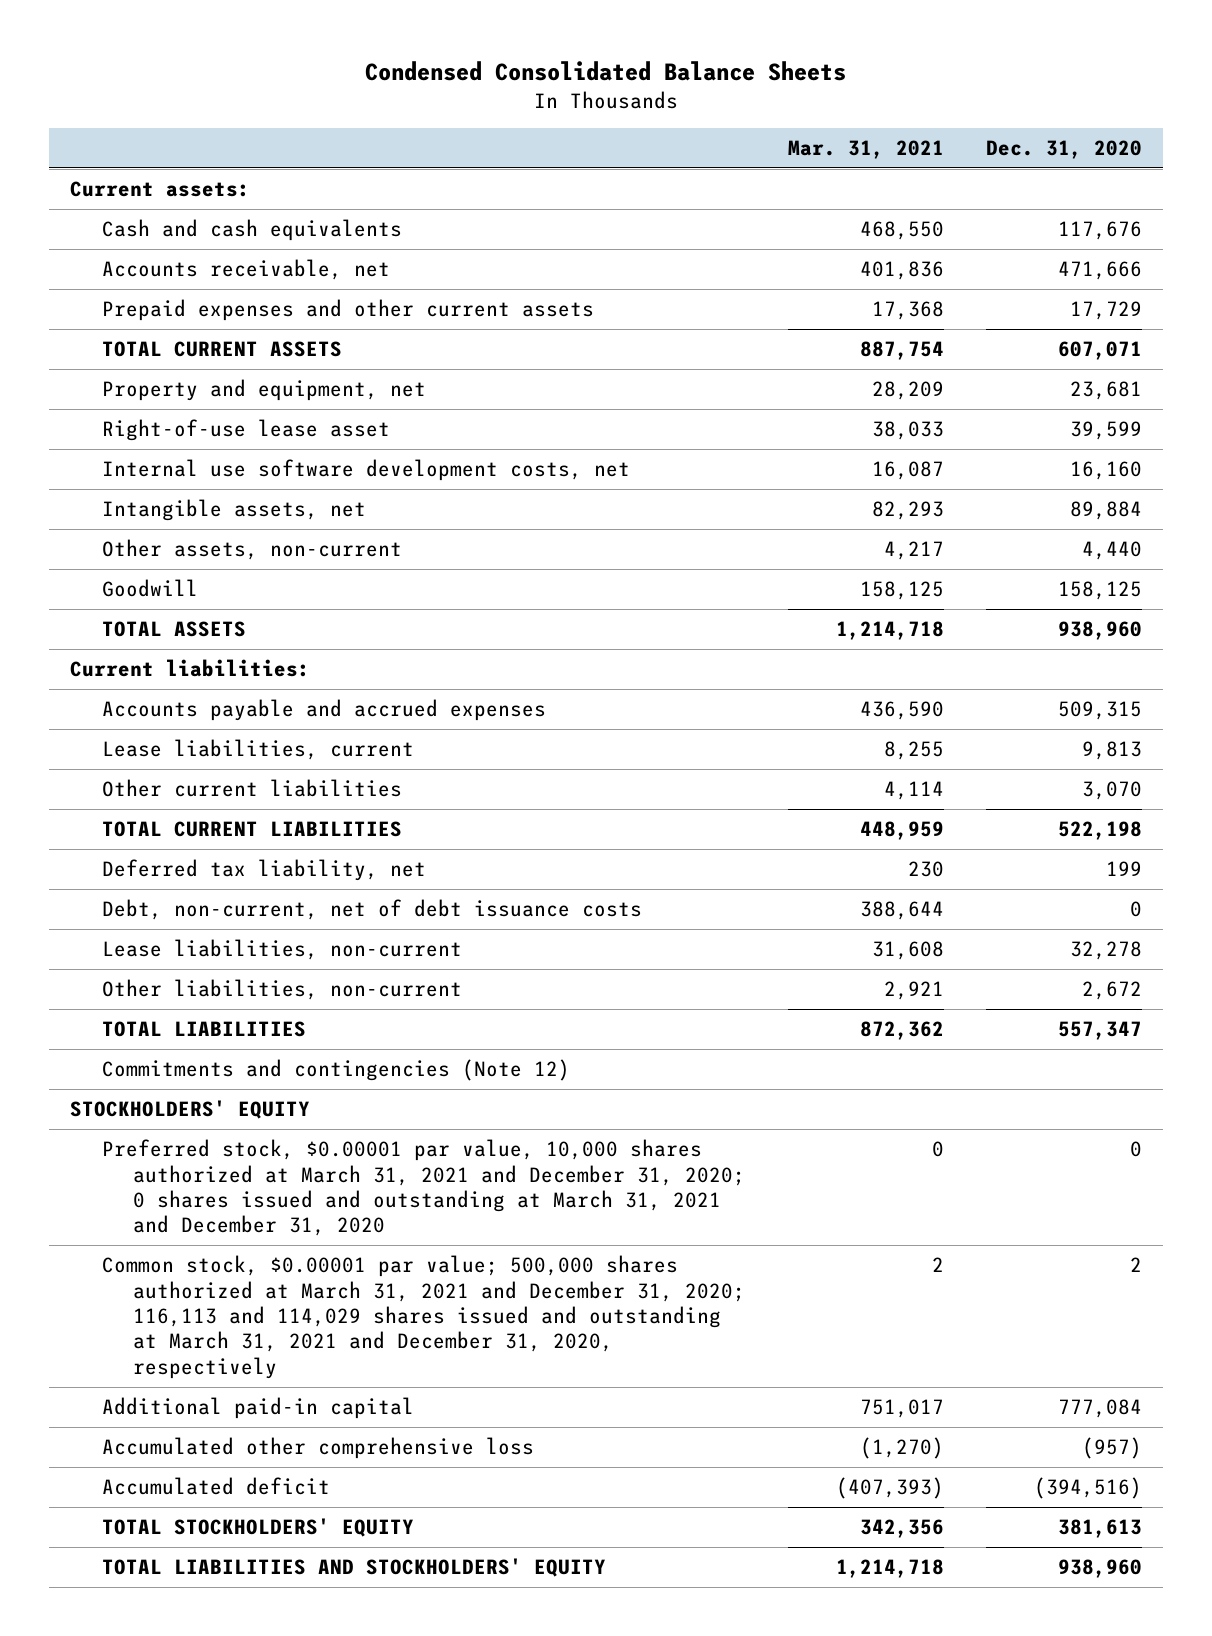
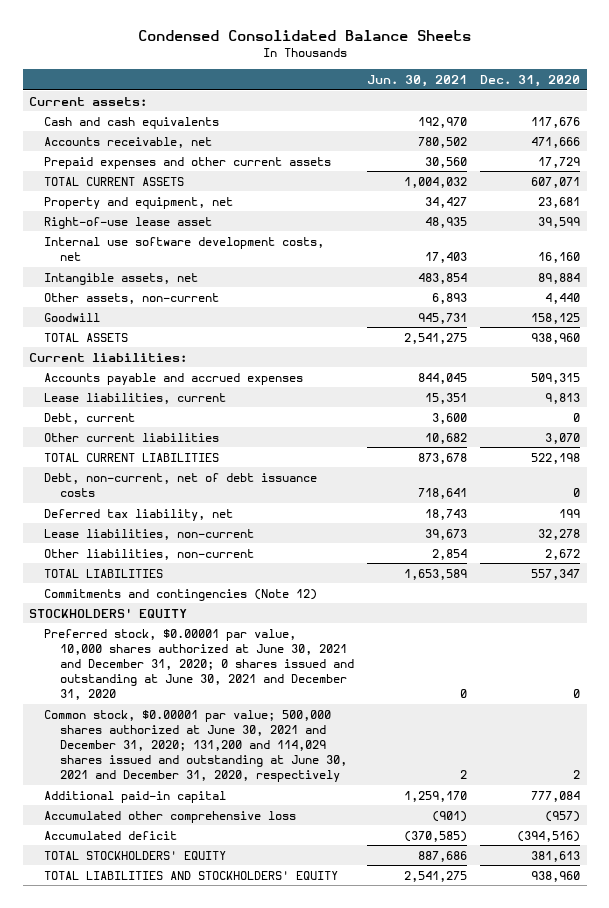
[787,140,944,160] Mar. 31, 2021 -> none
none -> [366,75,467,88] Jun. 30, 2021
none -> [44,412,136,424] Debt, current
[101,859,426,882] Deferred tax liability, net -> [44,508,234,521] Deferred tax liability, net
[101,1139,746,1237] Preferred stock, $0.00001 par value, 10,000 shares authorized at March 31, 2021 and December 31, 2020; 0 shares issued and outstanding at March 31, 2021 and December 31, 2020 -> [44,628,354,700] Preferred stock, $0.00001 par value, 10,000 shares authorized at June 30, 2021 and December 31, 2020; 0 shares issued and outstanding at June 30, 2021 and December 31, 2020
[101,1255,746,1379] Common stock, $0.00001 par value; 500,000 shares authorized at March 31, 2021 and December 31, 2020; 116,113 and 114,029 shares issued and outstanding at March 31, 2021 and December 31, 2020, respectively -> [44,709,347,782] Common stock, $0.00001 par value; 500,000 shares authorized at June 30, 2021 and December 31, 2020; 131,200 and 114,029 shares issued and outstanding at June 30, 2021 and December 31, 2020, respectively

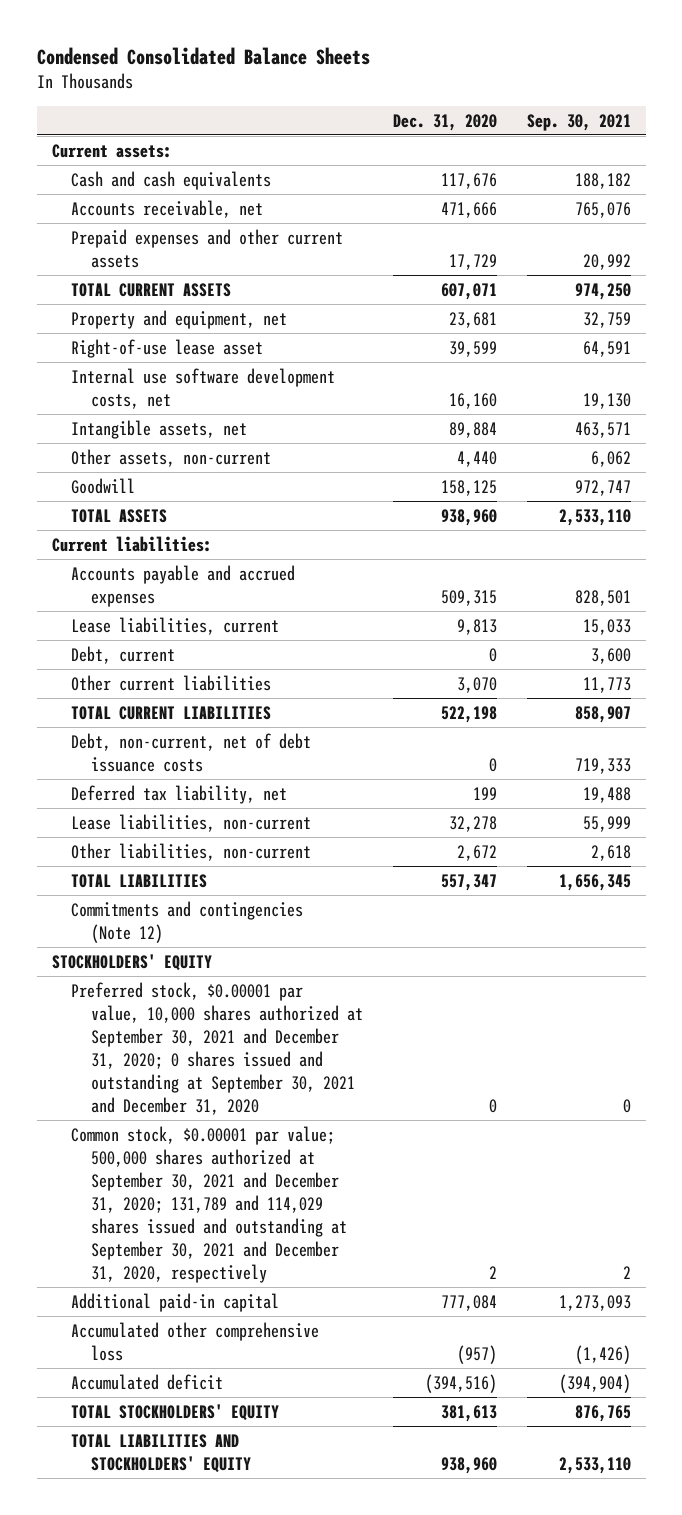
[366,75,467,88] Jun. 30, 2021 -> none
none -> [526,113,631,131] Sep. 30, 2021
[44,628,354,700] Preferred stock, $0.00001 par value, 10,000 shares authorized at June 30, 2021 and December 31, 2020; 0 shares issued and outstanding at June 30, 2021 and December 31, 2020 -> [71,981,363,1115] Preferred stock, $0.00001 par value, 10,000 shares authorized at September 30, 2021 and December 31, 2020; 0 shares issued and outstanding at September 30, 2021 and December 31, 2020
[44,709,347,782] Common stock, $0.00001 par value; 500,000 shares authorized at June 30, 2021 and December 31, 2020; 131,200 and 114,029 shares issued and outstanding at June 30, 2021 and December 31, 2020, respectively -> [71,1125,347,1284] Common stock, $0.00001 par value; 500,000 shares authorized at September 30, 2021 and December 31, 2020; 131,789 and 114,029 shares issued and outstanding at September 30, 2021 and December 31, 2020, respectively

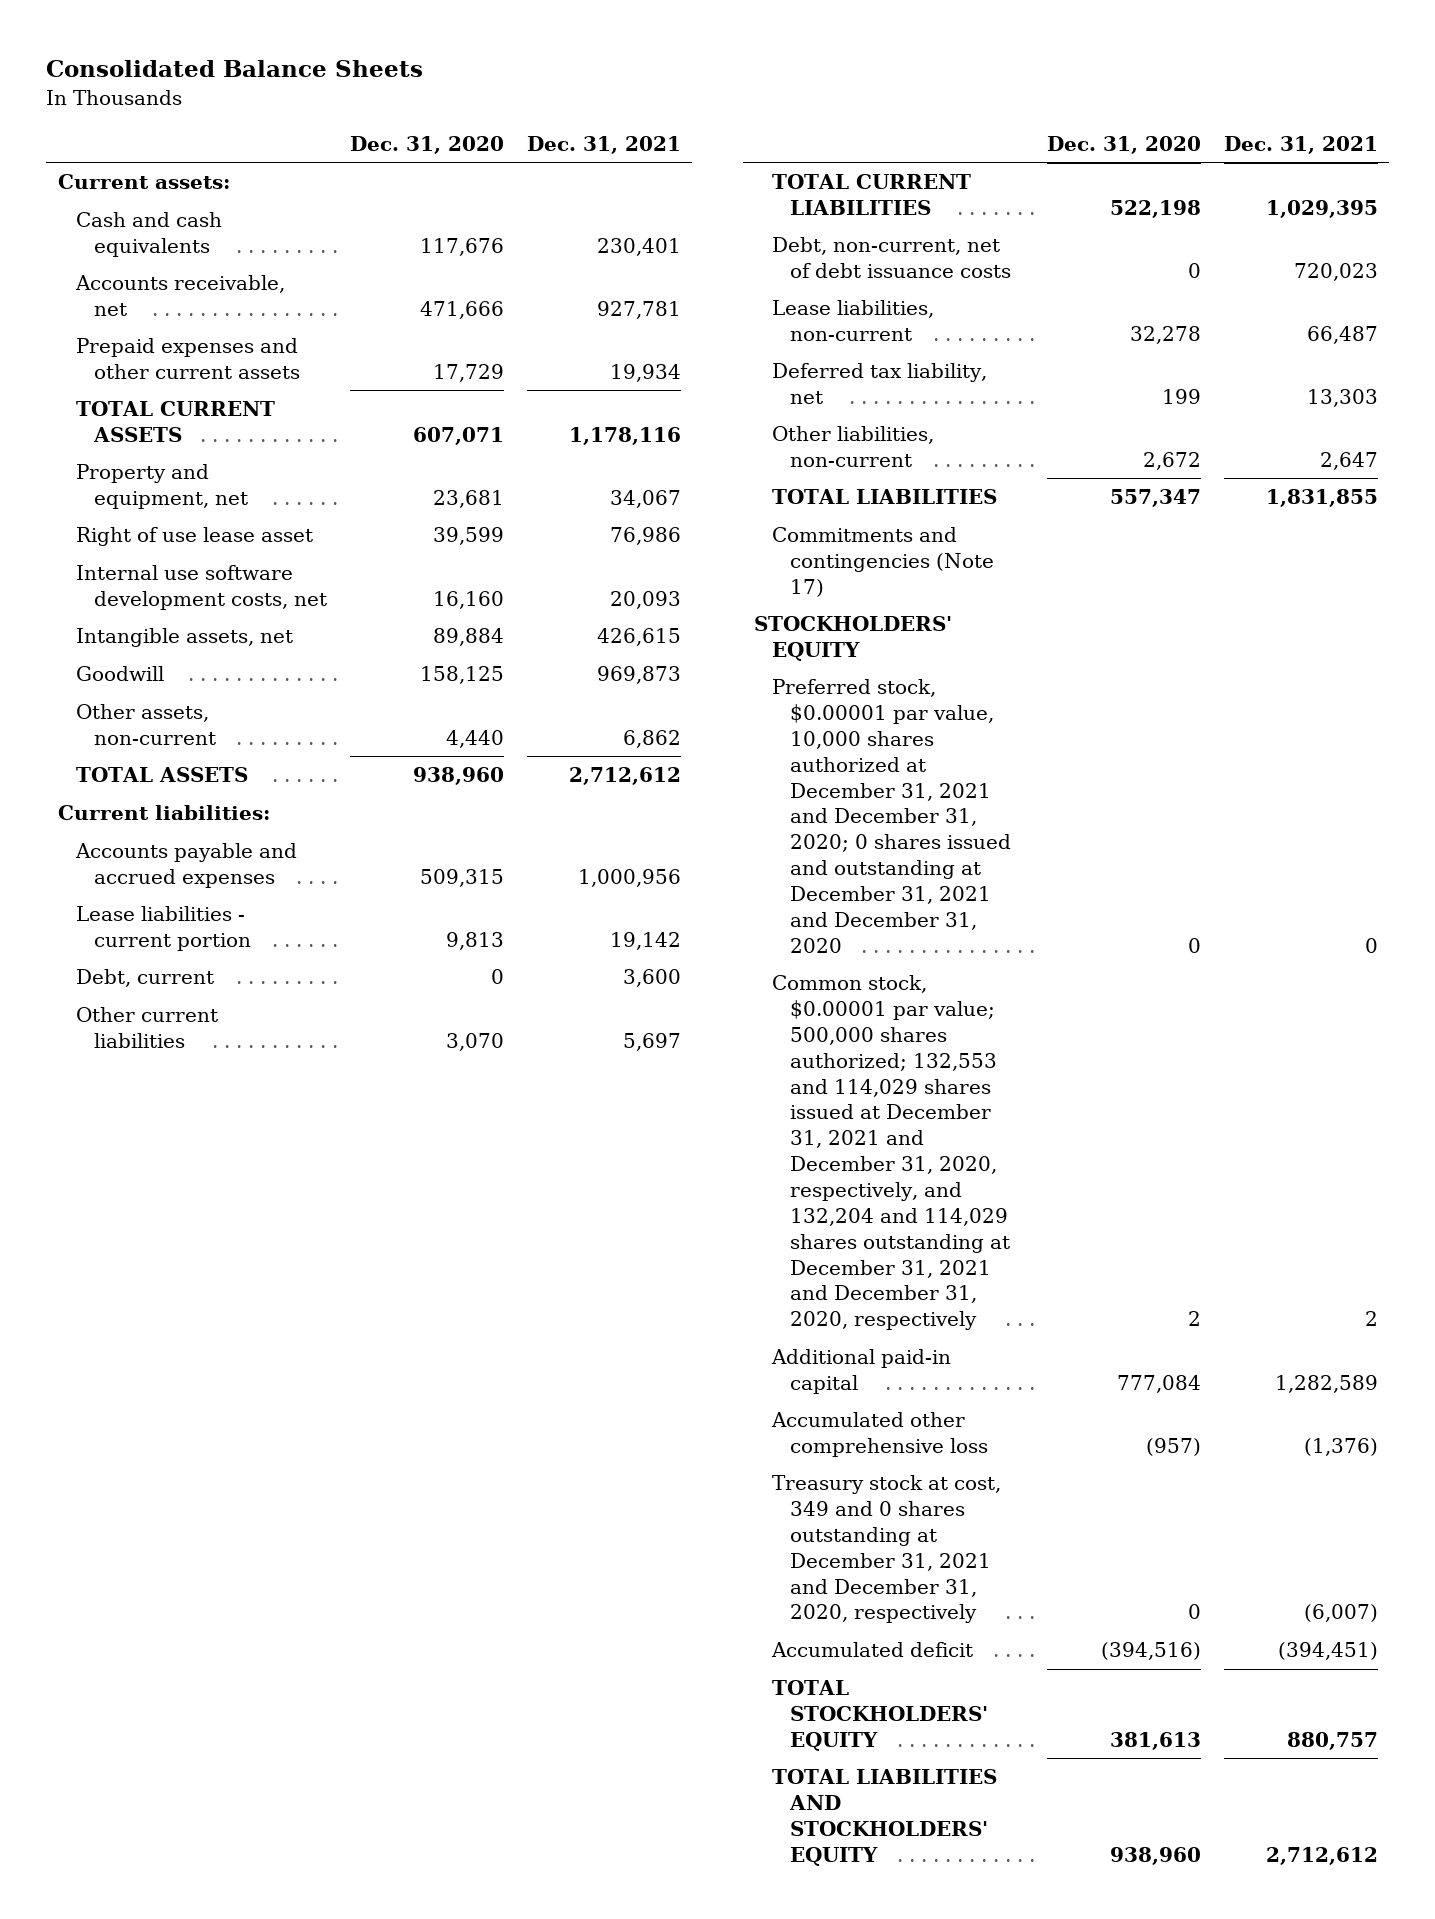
[36,47,370,66] Condensed Consolidated Balance Sheets -> [46,60,424,78] Consolidated Balance Sheets
[526,113,631,131] Sep. 30, 2021 -> none
none -> [526,135,681,154] Dec. 31, 2021
[71,338,264,358] Right-of-use lease asset -> [75,527,313,547] Right of use lease asset
[71,448,272,467] Other assets, non-current -> [75,704,216,746] Other assets, non-current
[71,616,280,635] Lease liabilities, current -> [75,906,251,952] Lease liabilities - current portion
[71,784,288,804] Deferred tax liability, net -> [772,363,988,405] Deferred tax liability, net
[71,900,304,943] Commitments and contingencies (Note 12) -> [772,527,995,597] Commitments and contingencies (Note 17)
[71,981,363,1115] Preferred stock, $0.00001 par value, 10,000 shares authorized at September 30, 2021 and December 31, 2020; 0 shares issued and outstanding at September 30, 2021 and December 31, 2020 -> [772,679,1012,953] Preferred stock, $0.00001 par value, 10,000 shares authorized at December 31, 2021 and December 31, 2020; 0 shares issued and outstanding at December 31, 2021 and December 31, 2020
[71,1125,347,1284] Common stock, $0.00001 par value; 500,000 shares authorized at September 30, 2021 and December 31, 2020; 131,789 and 114,029 shares issued and outstanding at September 30, 2021 and December 31, 2020, respectively -> [772,975,1011,1331] Common stock, $0.00001 par value; 500,000 shares authorized; 132,553 and 114,029 shares issued at December 31, 2021 and December 31, 2020, respectively, and 132,204 and 114,029 shares outstanding at December 31, 2021 and December 31, 2020, respectively
none -> [772,1475,1002,1624] Treasury stock at cost, 349 and 0 shares outstanding at December 31, 2021 and December 31, 2020, respectively

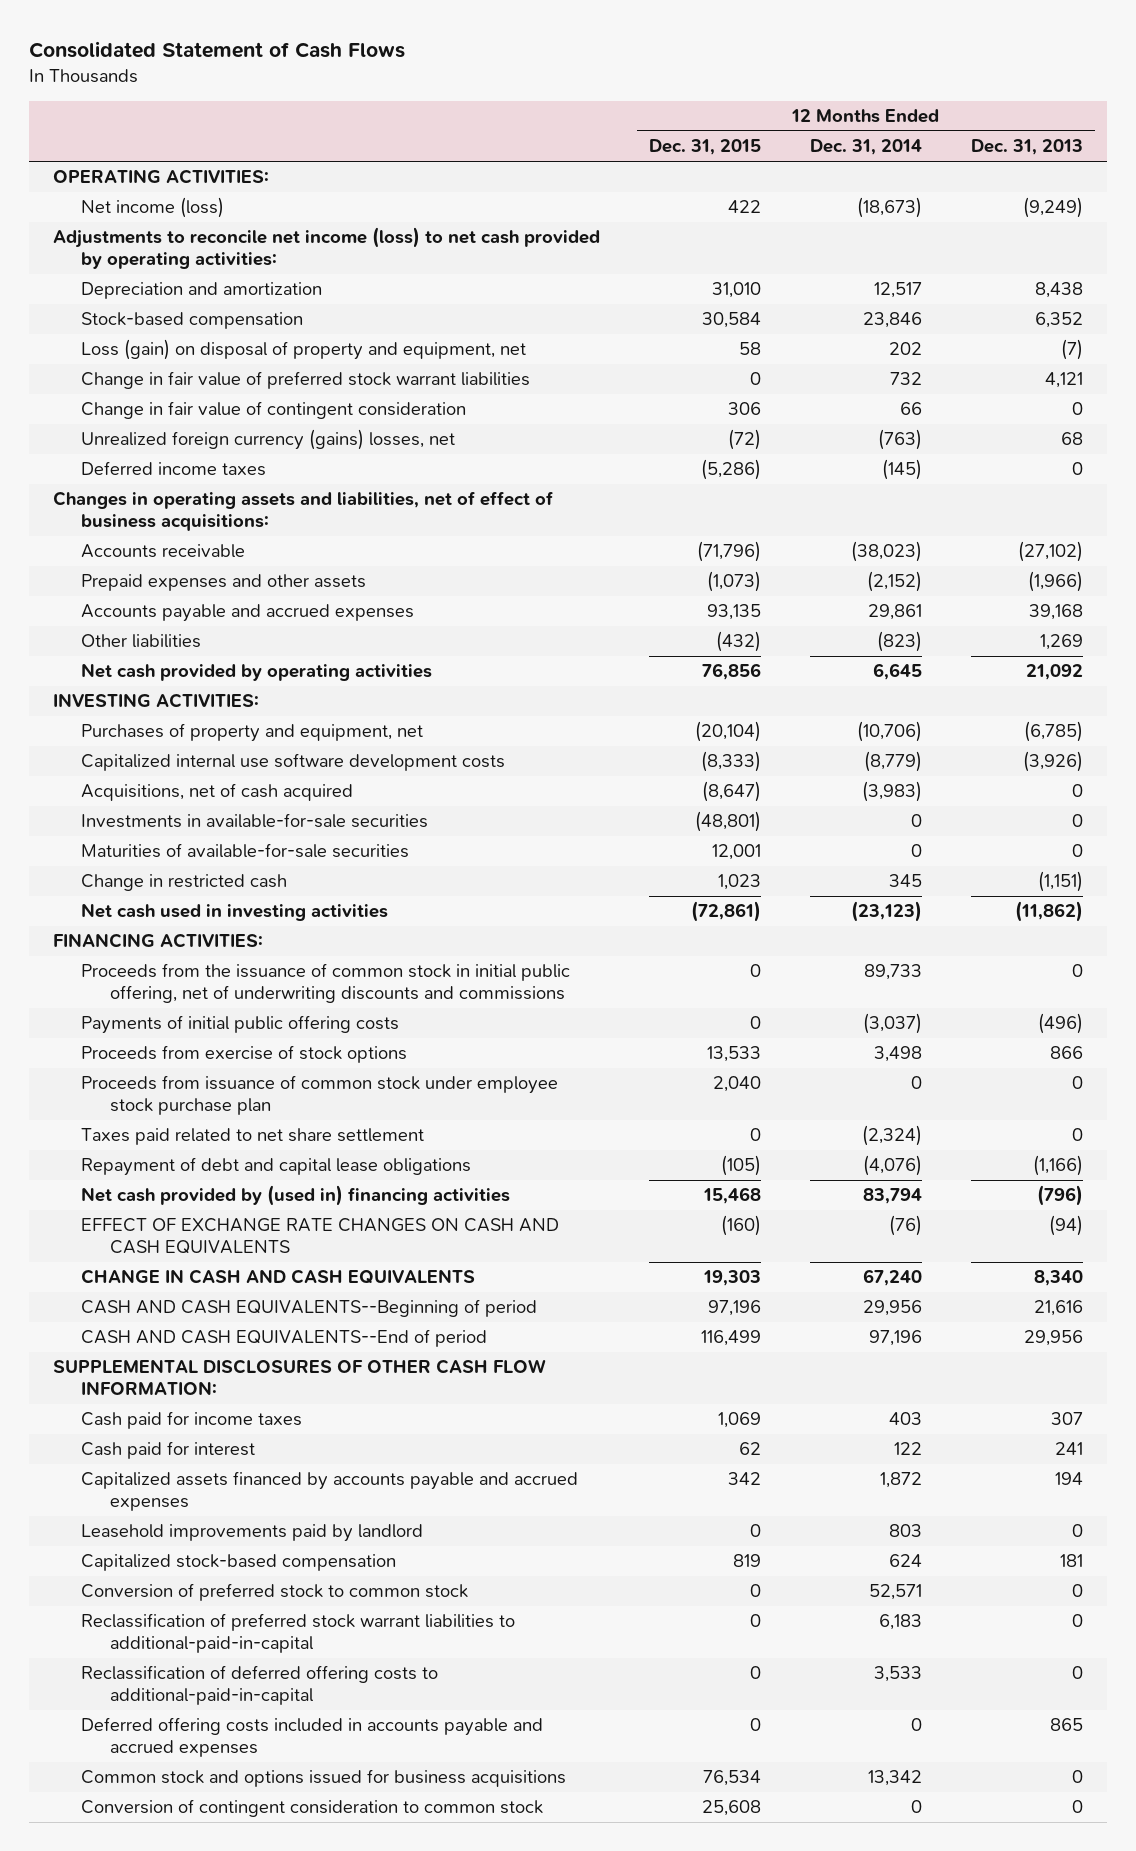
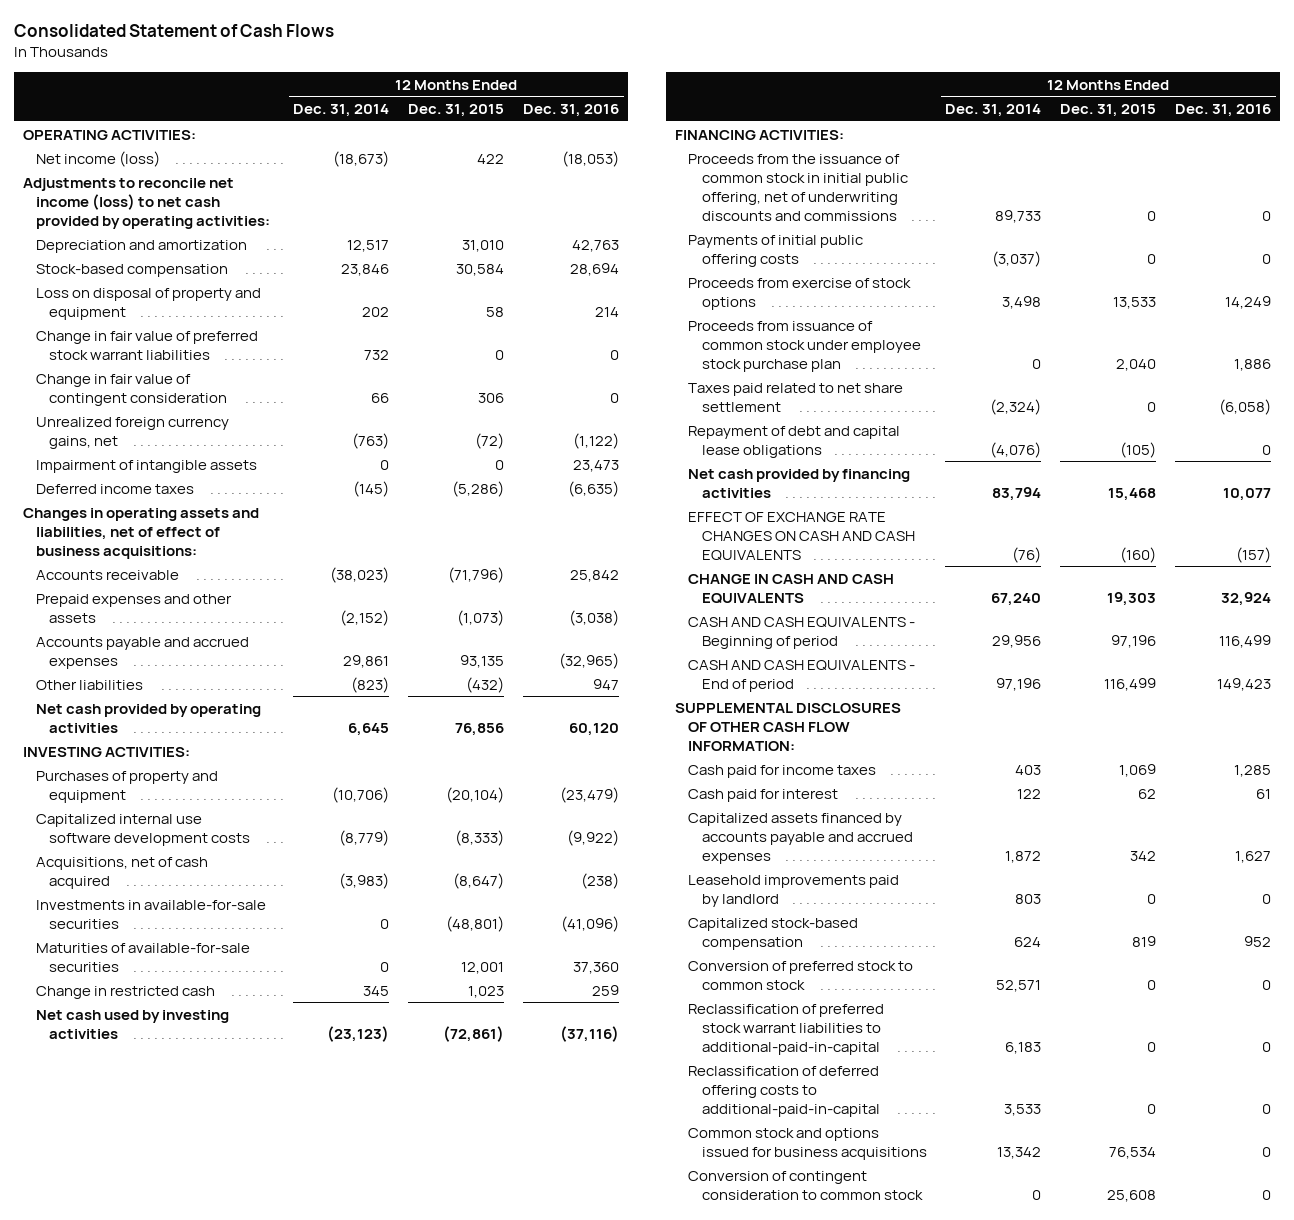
[970,139,1083,156] Dec. 31, 2013 -> none
none -> [522,104,619,118] Dec. 31, 2016
[81,339,527,361] Loss (gain) on disposal of property and equipment, net -> [36,287,262,320] Loss on disposal of property and equipment
[81,429,456,451] Unrealized foreign currency (gains) losses, net -> [36,416,230,449] Unrealized foreign currency gains, net
none -> [36,459,258,473] Impairment of intangible assets
[81,723,424,743] Purchases of property and equipment, net -> [36,770,219,803] Purchases of property and equipment
[81,903,389,922] Net cash used in investing activities -> [36,1009,230,1039] Net cash used by investing activities
[81,1185,511,1207] Net cash provided by (used in) financing activities -> [688,468,911,498] Net cash provided by financing activities
[81,1299,538,1318] CASH AND CASH EQUIVALENTS--Beginning of period -> [688,616,916,649] CASH AND CASH EQUIVALENTS - Beginning of period
[81,1329,488,1348] CASH AND CASH EQUIVALENTS--End of period -> [688,659,916,692] CASH AND CASH EQUIVALENTS - End of period
[81,1717,544,1758] Deferred offering costs included in accounts payable and accrued expenses -> none

